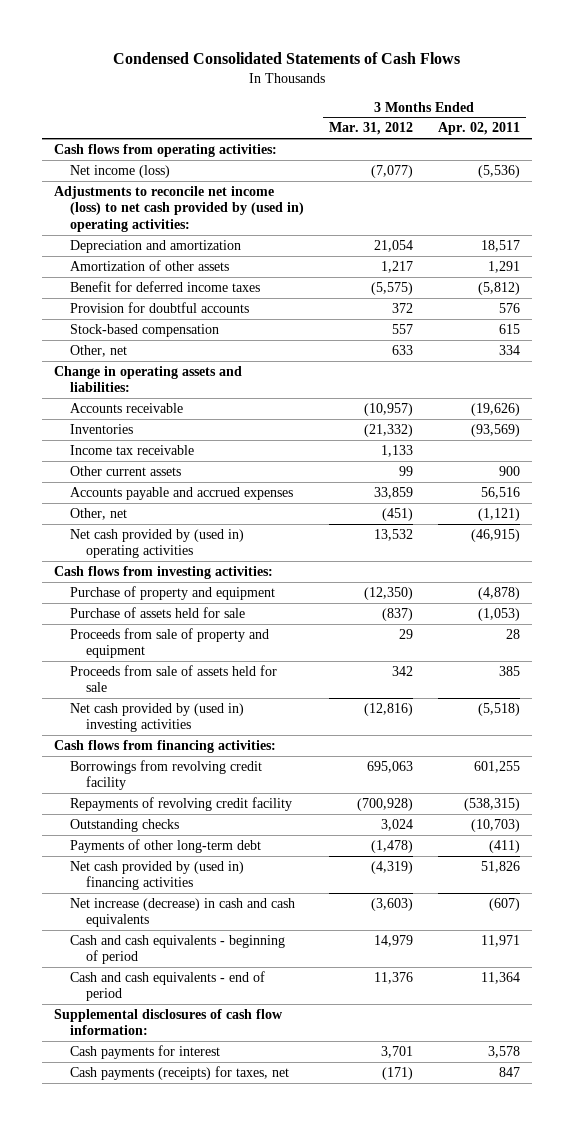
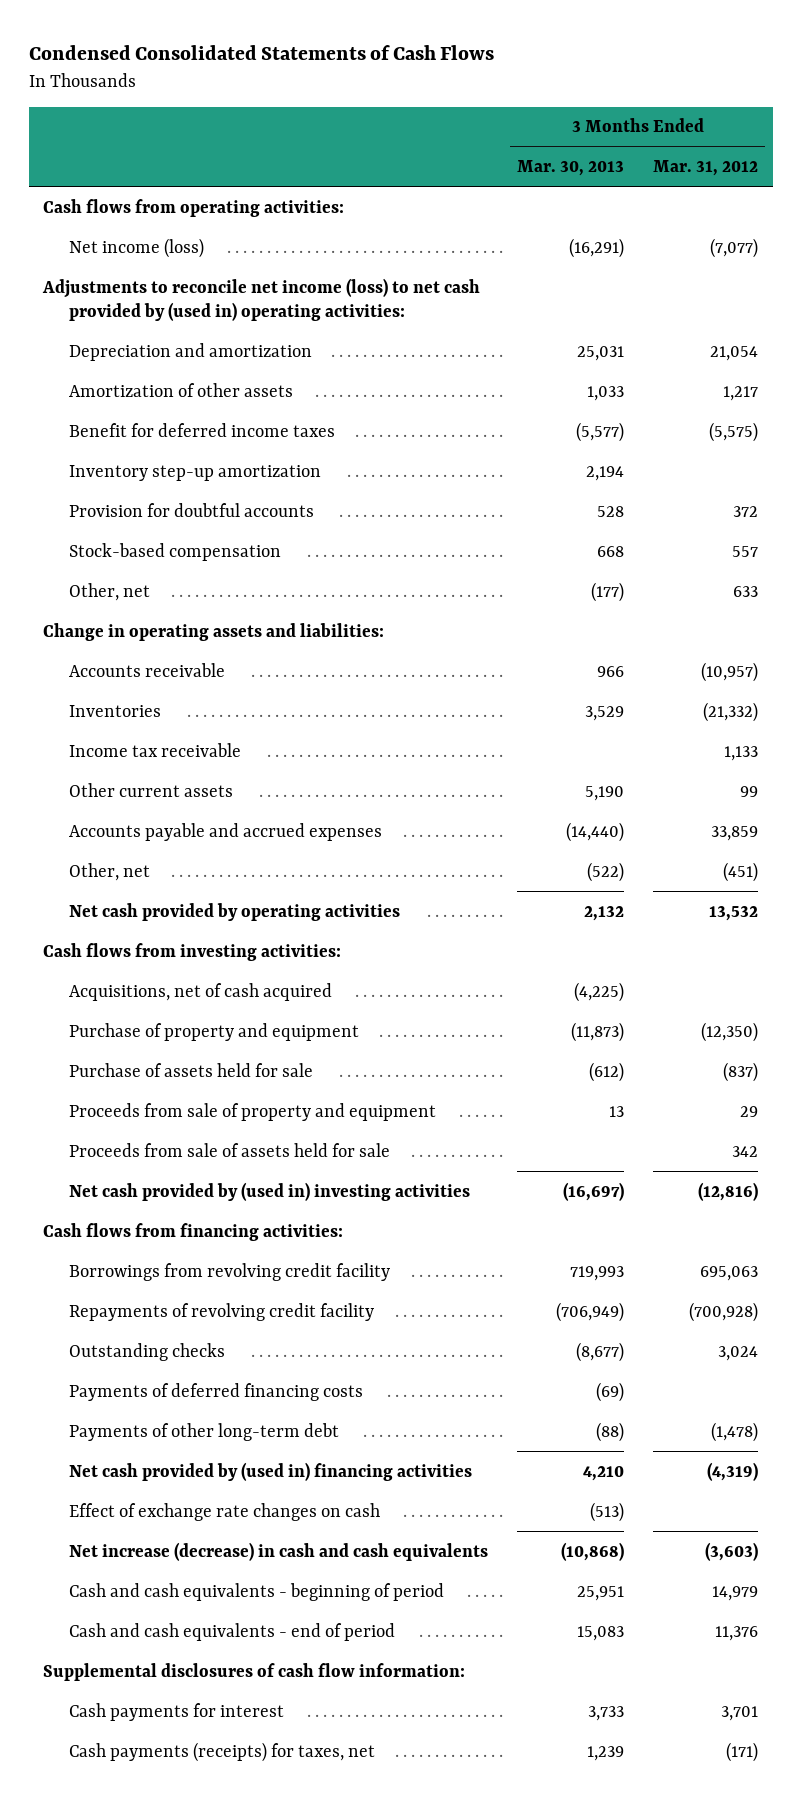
[437,122,520,136] Apr. 02, 2011 -> none
none -> [517,160,625,177] Mar. 30, 2013
none -> [69,464,322,481] Inventory step-up amortization
[70,528,245,559] Net cash provided by (used in) operating activities -> [69,902,401,921] Net cash provided by operating activities
none -> [69,982,333,1001] Acquisitions, net of cash acquired
none -> [69,1382,364,1401] Payments of deferred financing costs
none -> [69,1502,381,1521] Effect of exchange rate changes on cash

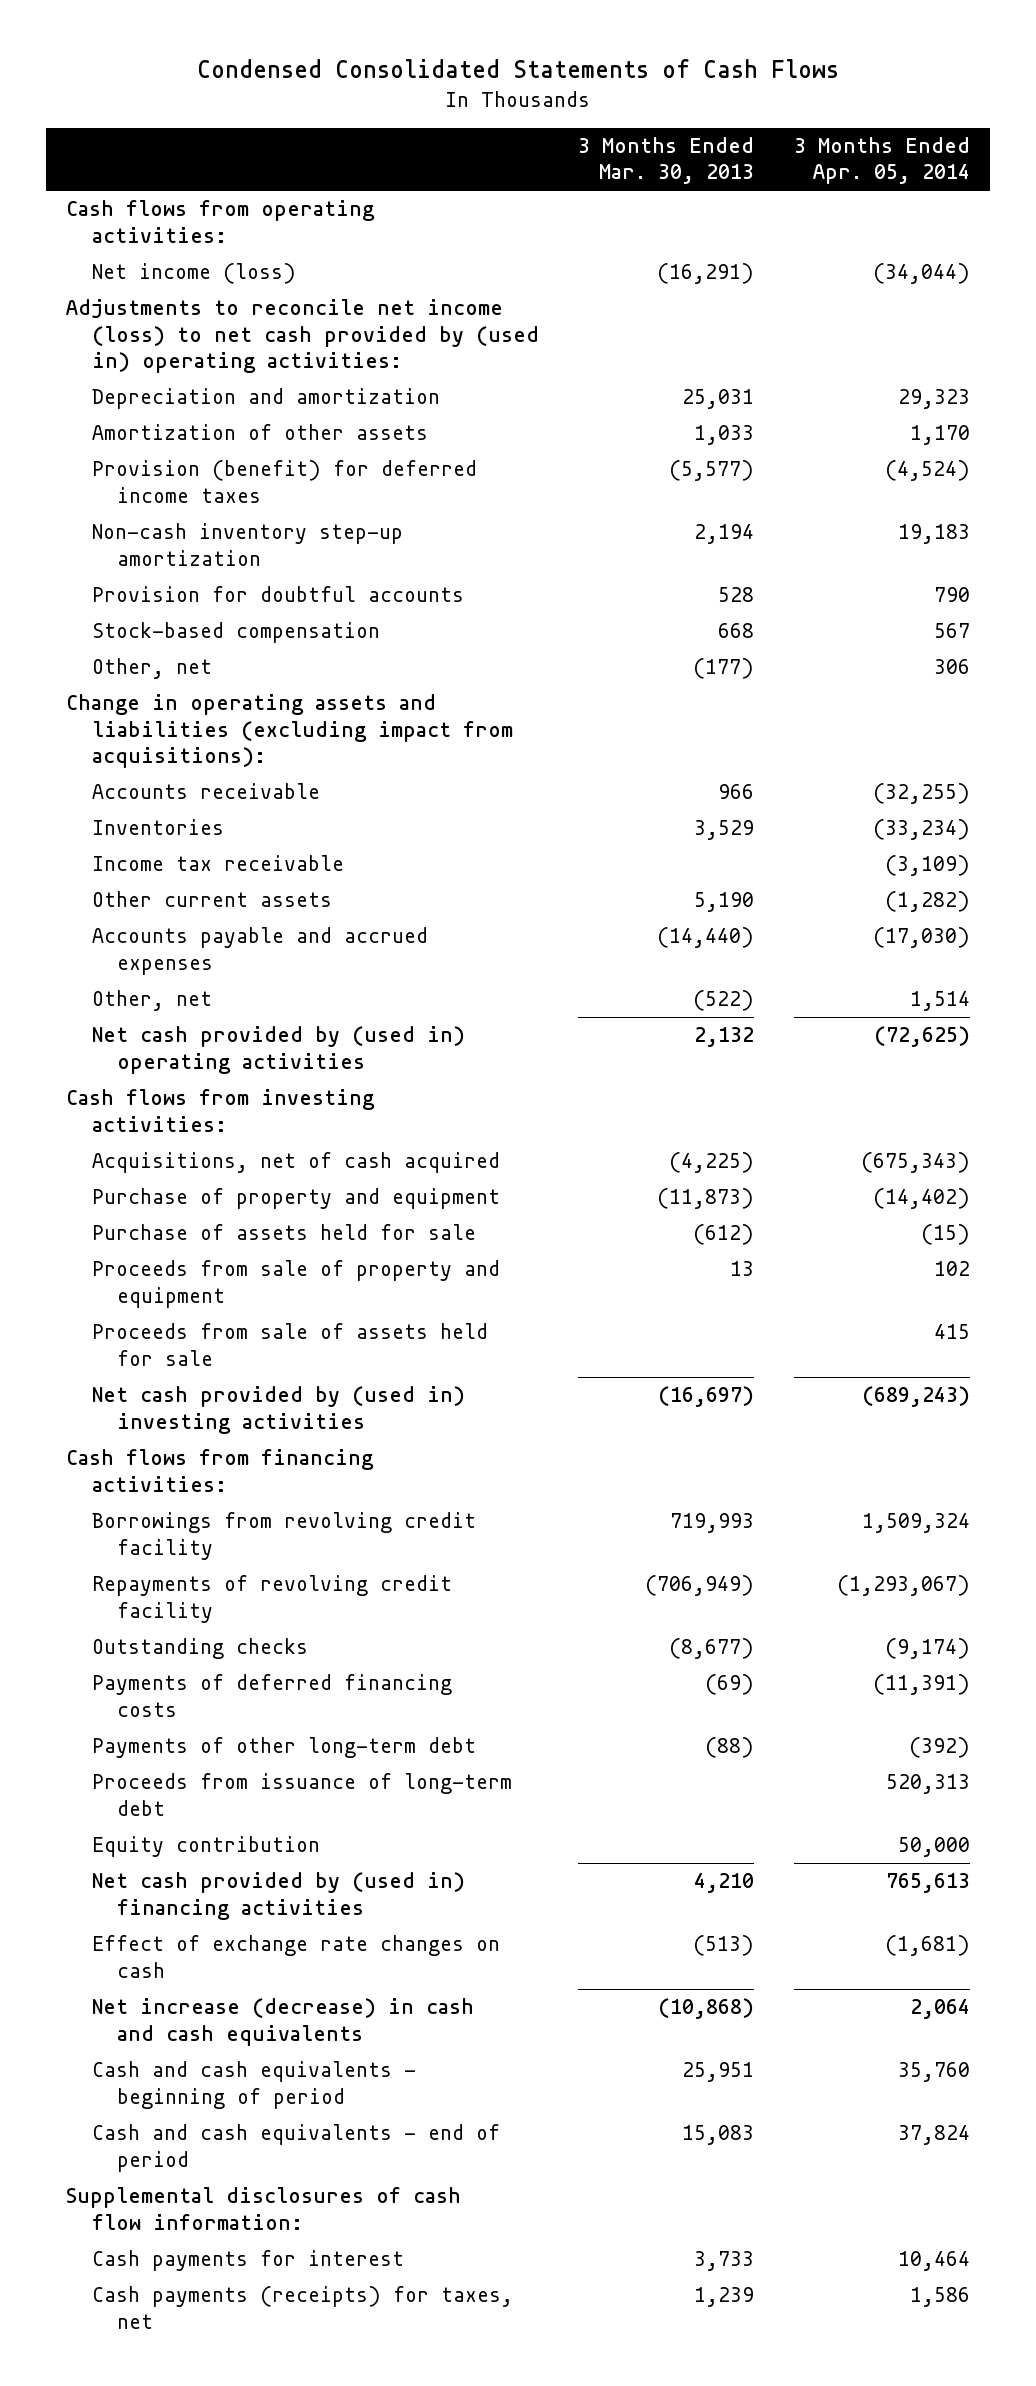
[653,160,759,177] Mar. 31, 2012 -> none
none -> [794,136,971,185] 3 Months Ended Apr. 05, 2014
[69,422,336,437] Benefit for deferred income taxes -> [91,460,477,503] Provision (benefit) for deferred income taxes
[69,464,322,481] Inventory step-up amortization -> [91,523,403,566] Non-cash inventory step-up amortization
[43,622,385,641] Change in operating assets and liabilities: -> [65,694,513,769] Change in operating assets and liabilities (excluding impact from acquisitions):
[69,902,401,921] Net cash provided by operating activities -> [91,1026,465,1074] Net cash provided by (used in) operating activities
none -> [91,1773,512,1816] Proceeds from issuance of long-term debt
none -> [91,1836,320,1858] Equity contribution

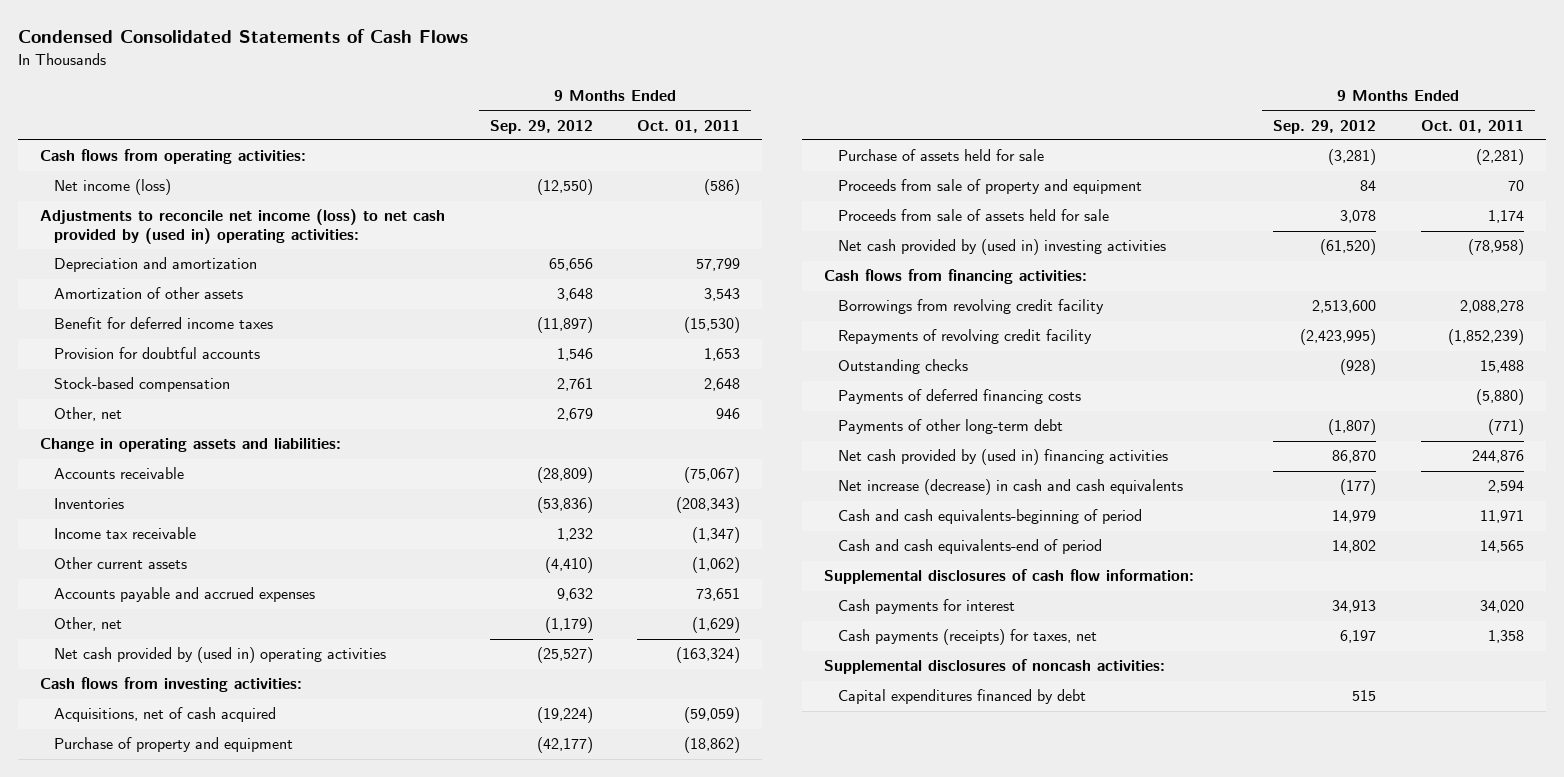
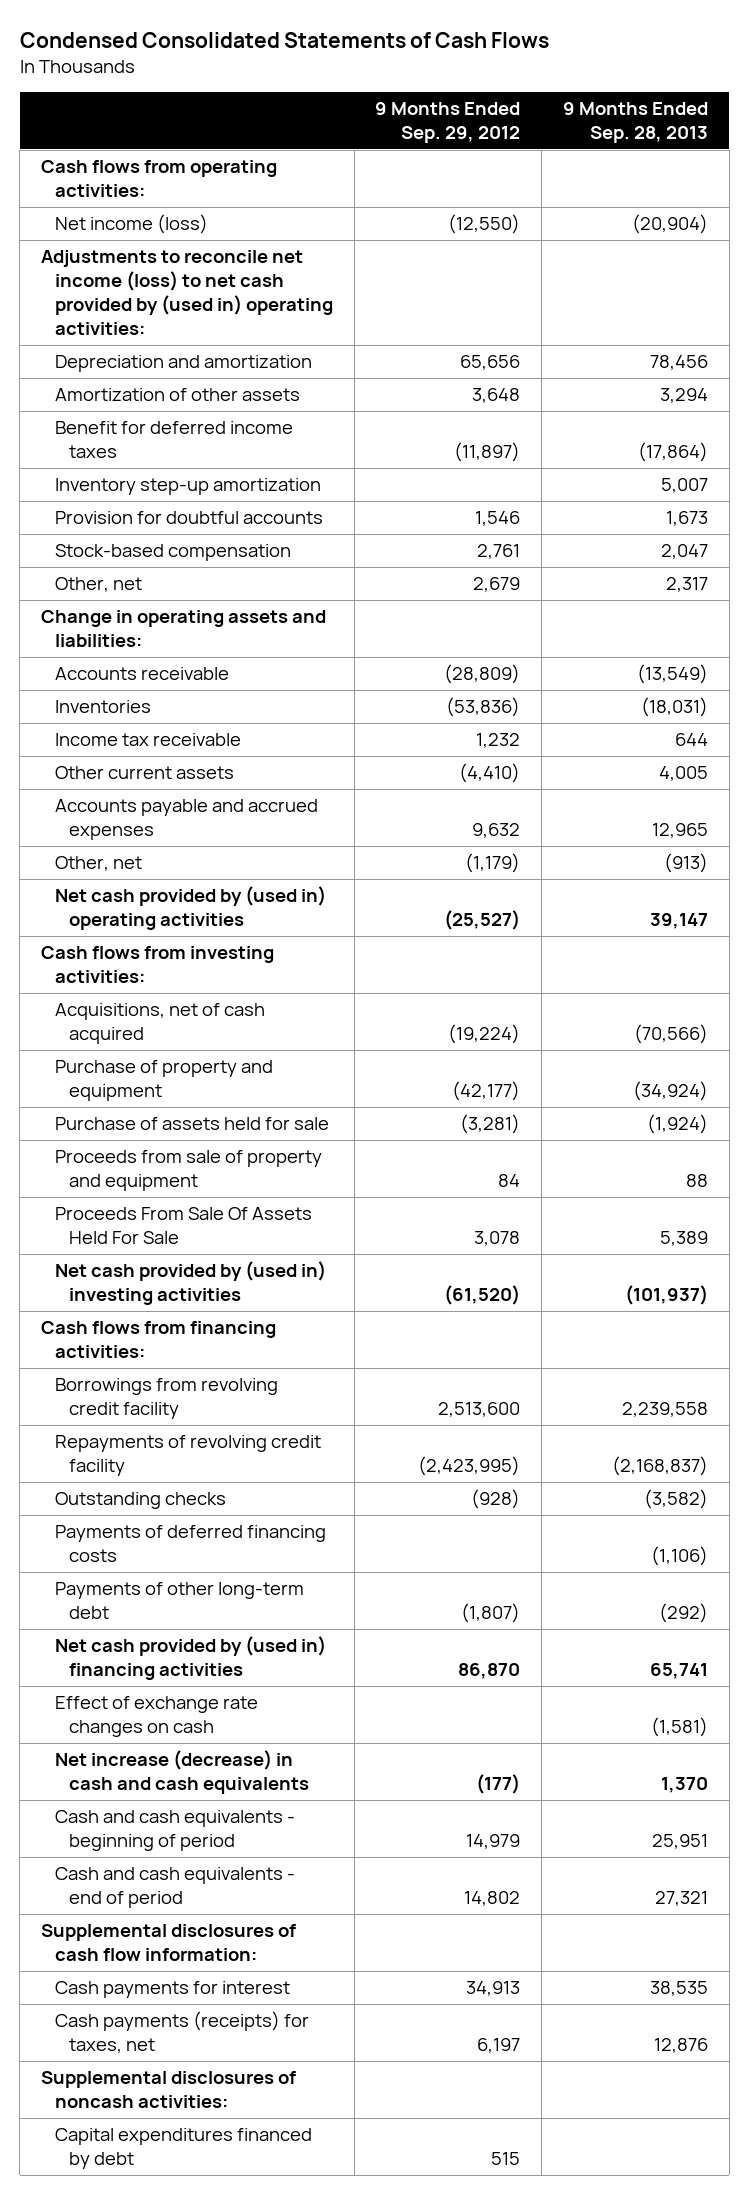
[636,119,740,133] Oct. 01, 2011 -> none
none -> [562,101,708,143] 9 Months Ended Sep. 28, 2013
none -> [54,478,321,496] Inventory step-up amortization
[837,209,1109,222] Proceeds from sale of assets held for sale -> [54,1207,312,1245] Proceeds From Sale Of Assets Held For Sale
none -> [54,1696,258,1738] Effect of exchange rate changes on cash
[837,509,1142,525] Cash and cash equivalents-beginning of period -> [54,1810,295,1852] Cash and cash equivalents - beginning of period
[837,539,1102,555] Cash and cash equivalents-end of period -> [54,1867,295,1909] Cash and cash equivalents - end of period

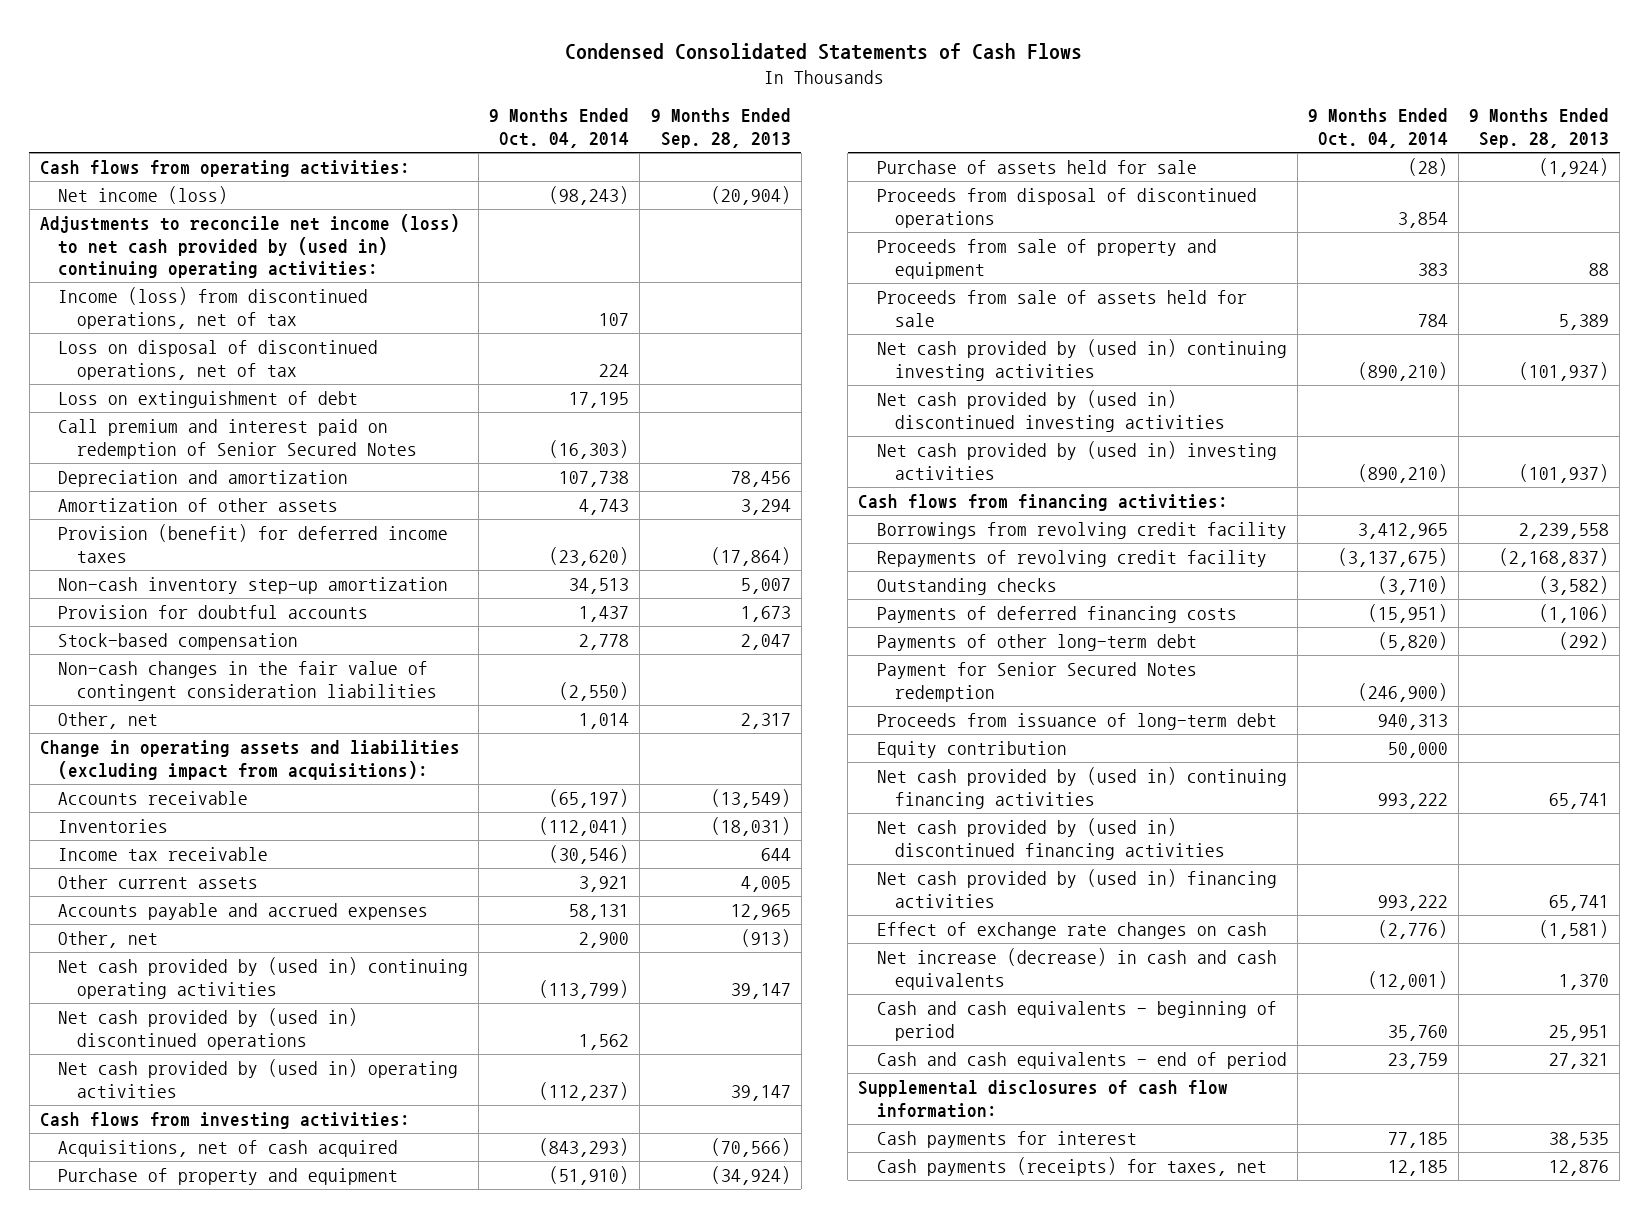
[375,101,521,143] 9 Months Ended Sep. 29, 2012 -> none
none -> [489,108,630,148] 9 Months Ended Oct. 04, 2014
[40,250,333,336] Adjustments to reconcile net income (loss) to net cash provided by (used in) operating activities: -> [39,214,460,279] Adjustments to reconcile net income (loss) to net cash provided by (used in) continuing operating activities:
none -> [58,287,369,329] Income (loss) from discontinued operations, net of tax
none -> [58,340,379,380] Loss on disposal of discontinued operations, net of tax
none -> [58,391,359,409] Loss on extinguishment of debt
none -> [58,419,417,459] Call premium and interest paid on redemption of Senior Secured Notes
[54,421,293,459] Benefit for deferred income taxes -> [58,524,449,563] Provision (benefit) for deferred income taxes
[54,478,321,496] Inventory step-up amortization -> [58,577,449,595] Non-cash inventory step-up amortization
none -> [58,661,437,701] Non-cash changes in the fair value of contingent consideration liabilities
[40,610,326,648] Change in operating assets and liabilities: -> [39,740,460,780] Change in operating assets and liabilities (excluding impact from acquisitions):
none -> [58,957,469,999] Net cash provided by (used in) continuing operating activities
none -> [58,1008,359,1050] Net cash provided by (used in) discontinued operations
none -> [876,188,1257,228] Proceeds from disposal of discontinued operations
[54,1207,312,1245] Proceeds From Sale Of Assets Held For Sale -> [876,290,1247,327] Proceeds from sale of assets held for sale
none -> [876,339,1287,381] Net cash provided by (used in) continuing investing activities
none -> [876,390,1226,432] Net cash provided by (used in) discontinued investing activities
none -> [876,662,1197,702] Payment for Senior Secured Notes redemption
none -> [876,713,1277,731] Proceeds from issuance of long-term debt
none -> [876,741,1067,759] Equity contribution
none -> [876,767,1287,809] Net cash provided by (used in) continuing financing activities
none -> [876,818,1226,860] Net cash provided by (used in) discontinued financing activities
[40,2071,296,2109] Supplemental disclosures of noncash activities: -> none
[54,2128,312,2170] Capital expenditures financed by debt -> none

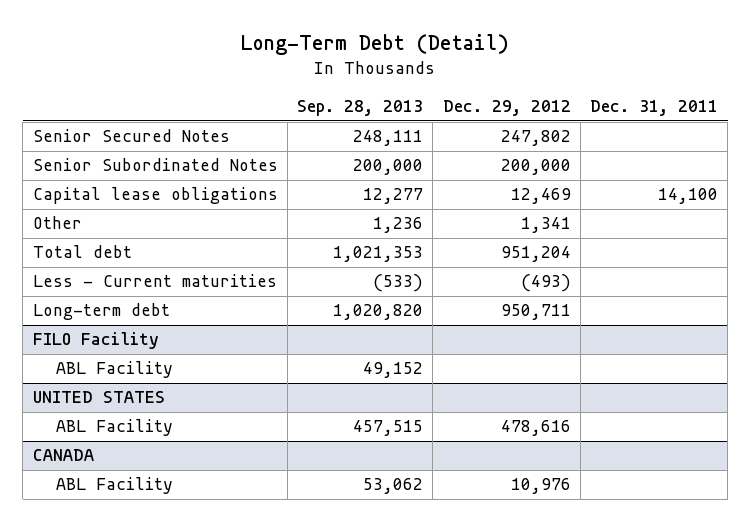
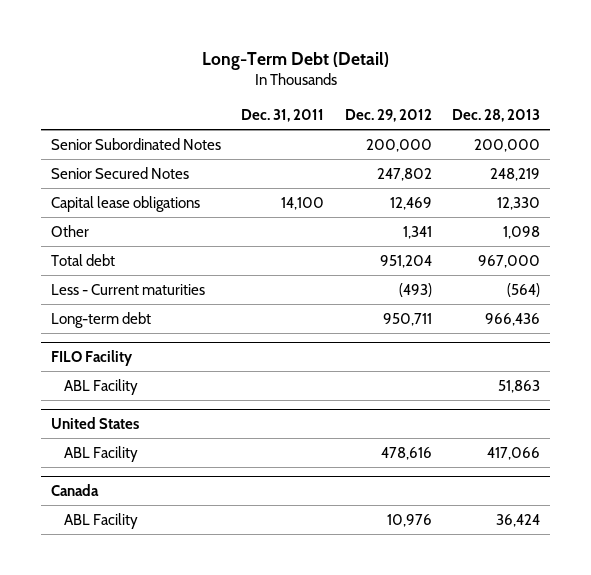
[297,100,424,117] Sep. 28, 2013 -> none
none -> [451,109,540,123] Dec. 28, 2013
[32,129,230,143] Senior Secured Notes -> [51,166,190,179] Senior Secured Notes
[32,391,165,404] UNITED STATES -> [51,417,140,430] United States
[32,449,94,462] CANADA -> [51,484,100,497] Canada

